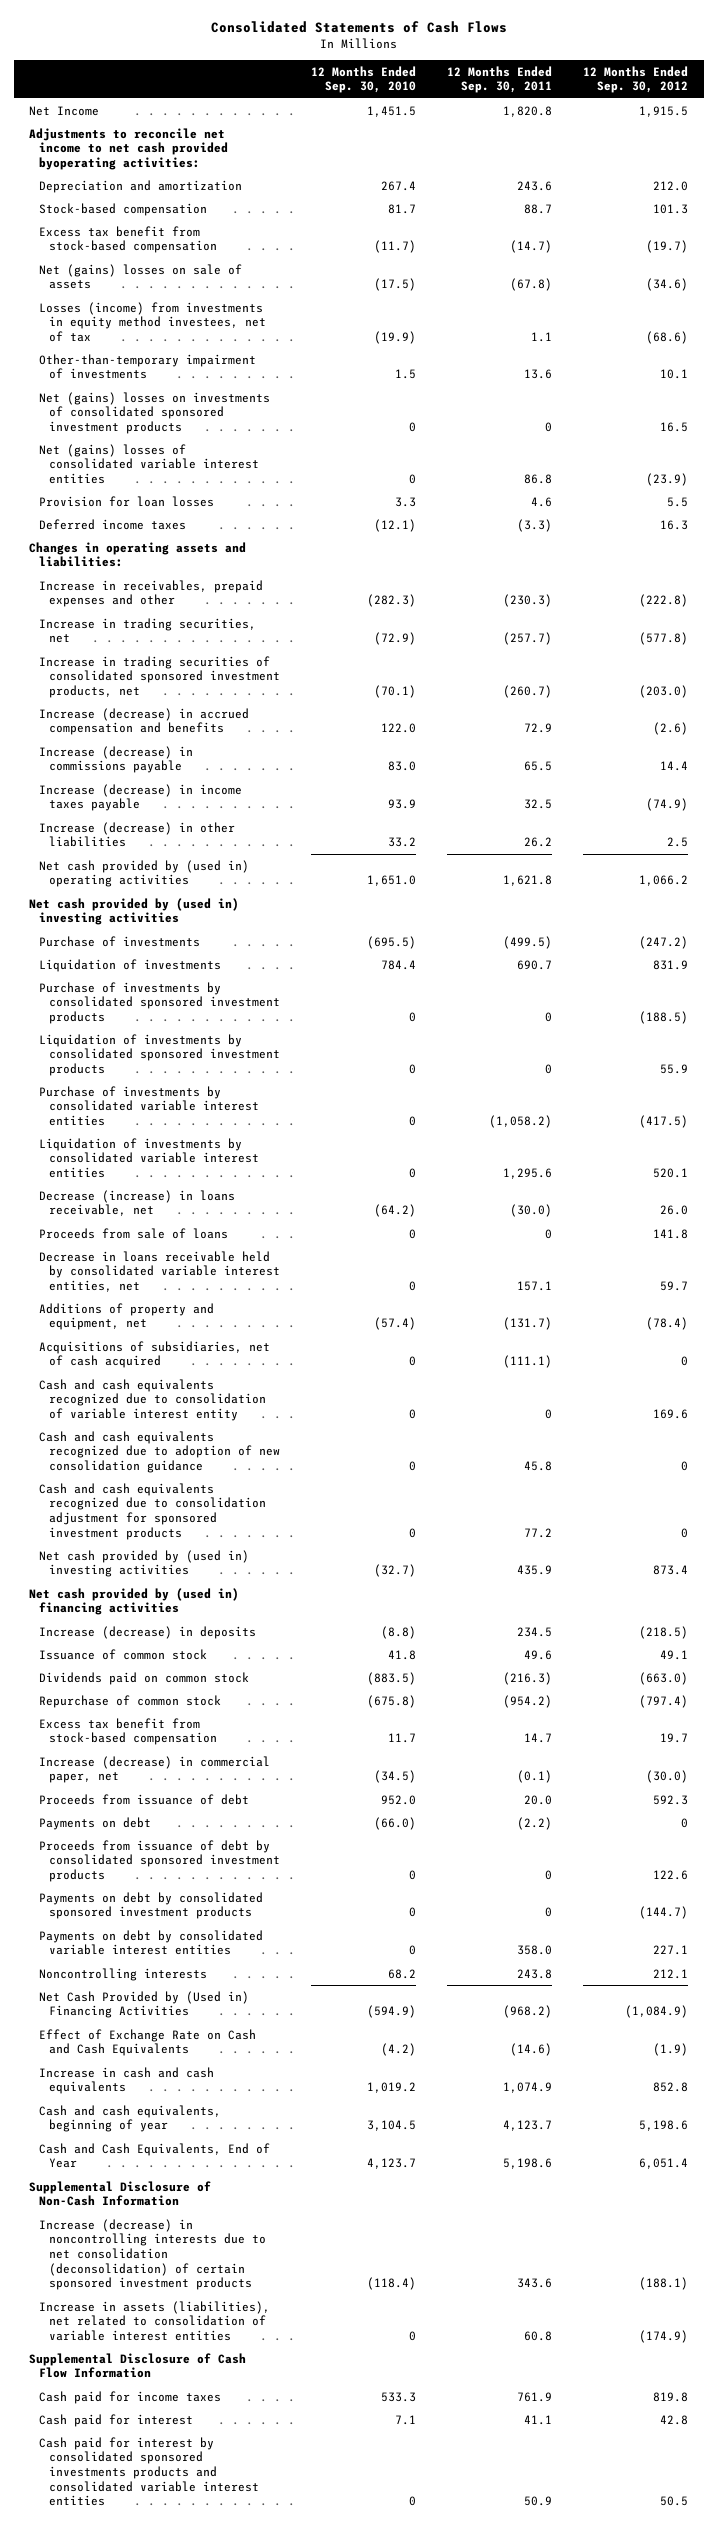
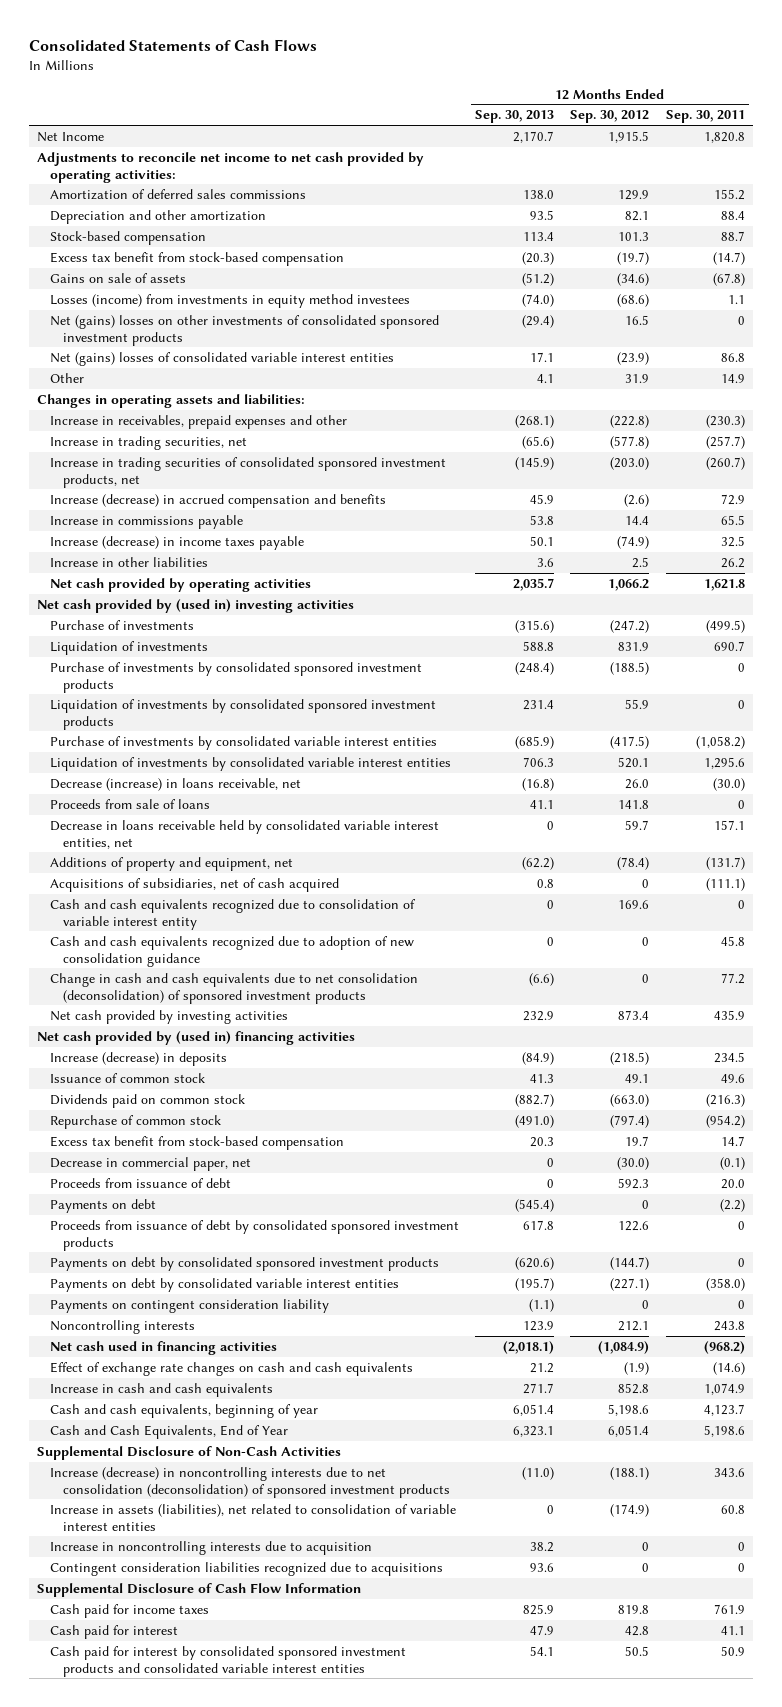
[310,65,416,94] 12 Months Ended Sep. 30, 2010 -> none
none -> [475,110,555,124] Sep. 30, 2013
[29,127,229,170] Adjustments to reconcile net income to net cash provided byoperating activities: -> [36,151,424,183] Adjustments to reconcile net income to net cash provided by operating activities:
none -> [49,188,306,200] Amortization of deferred sales commissions
[39,179,243,193] Depreciation and amortization -> [49,209,266,224] Depreciation and other amortization
[516,180,552,191] 243.6 -> [720,210,745,220] 88.4
[653,180,689,191] 212.0 -> [625,210,650,221] 82.1
[39,353,257,380] Other-than-temporary impairment of investments -> none
[39,263,243,290] Net (gains) losses on sale of assets -> [49,272,186,283] Gains on sale of assets
[39,301,266,342] Losses (income) from investments in equity method investees, net of tax -> [49,293,410,308] Losses (income) from investments in equity method investees
[39,391,271,434] Net (gains) losses on investments of consolidated sponsored investment products -> [49,314,439,346] Net (gains) losses on other investments of consolidated sponsored investment products
[39,495,215,507] Provision for loan losses -> none
[39,518,187,530] Deferred income taxes -> none
none -> [49,372,84,383] Other
[39,745,194,774] Increase (decrease) in commissions payable -> [49,514,243,529] Increase in commissions payable
[39,821,236,848] Increase (decrease) in other liabilities -> [49,556,208,567] Increase in other liabilities
[39,859,250,888] Net cash provided by (used in) operating activities -> [49,577,311,592] Net cash provided by operating activities
[39,1482,266,1540] Cash and cash equivalents recognized due to consolidation adjustment for sponsored investment products -> [49,972,418,1004] Change in cash and cash equivalents due to net consolidation (deconsolidation) of sponsored investment products
[39,1549,250,1578] Net cash provided by (used in) investing activities -> [49,1009,288,1024] Net cash provided by investing activities
[39,1755,271,1784] Increase (decrease) in commercial paper, net -> [49,1156,251,1171] Decrease in commercial paper, net
[516,1945,552,1956] 358.0 -> [705,1277,745,1291] (358.0)
[653,1945,689,1956] 227.1 -> [610,1277,650,1291] (227.1)
none -> [49,1298,329,1313] Payments on contingent consideration liability
[39,1990,250,2019] Net Cash Provided by (Used in) Financing Activities -> [49,1340,277,1355] Net cash used in financing activities
[39,2028,257,2057] Effect of Exchange Rate on Cash and Cash Equivalents -> [49,1361,413,1376] Effect of exchange rate changes on cash and cash equivalents
[29,2180,212,2207] Supplemental Disclosure of Non-Cash Information -> [36,1445,341,1460] Supplemental Disclosure of Non-Cash Activities
[39,2218,266,2291] Increase (decrease) in noncontrolling interests due to net consolidation (deconsolidation) of certain sponsored investment products -> [49,1466,450,1498] Increase (decrease) in noncontrolling interests due to net consolidation (deconsolidation) of sponsored investment products
none -> [49,1540,372,1555] Increase in noncontrolling interests due to acquisition
none -> [49,1561,443,1576] Contingent consideration liabilities recognized due to acquisitions
[39,2436,259,2507] Cash paid for interest by consolidated sponsored investments products and consolidated variable interest entities -> [49,1645,406,1677] Cash paid for interest by consolidated sponsored investment products and consolidated variable interest entities

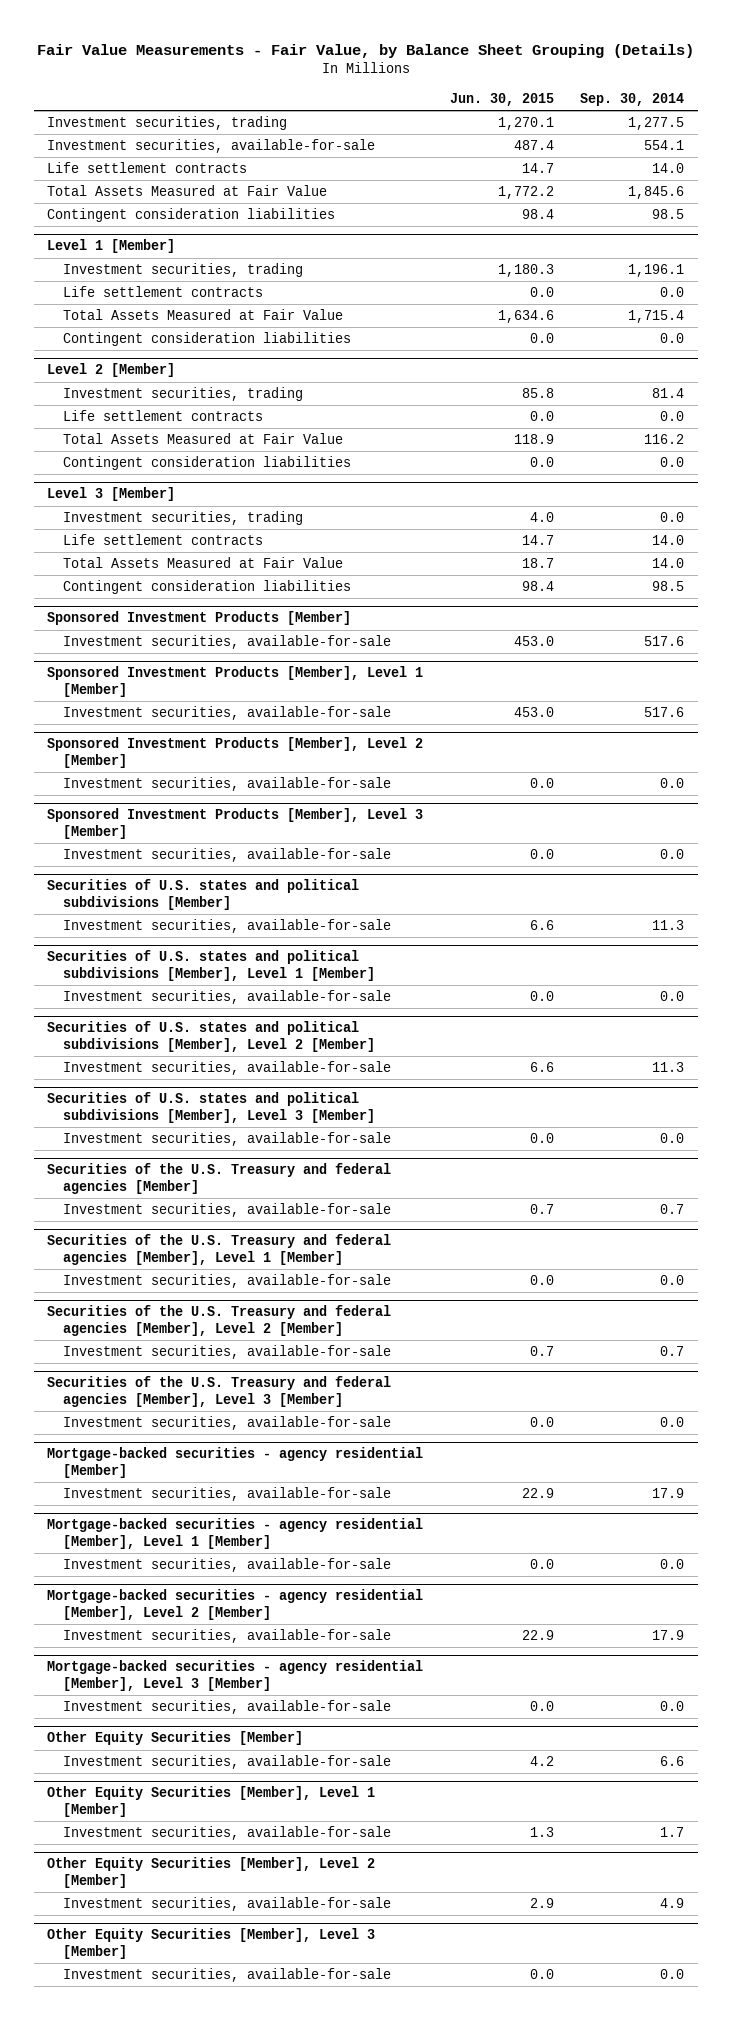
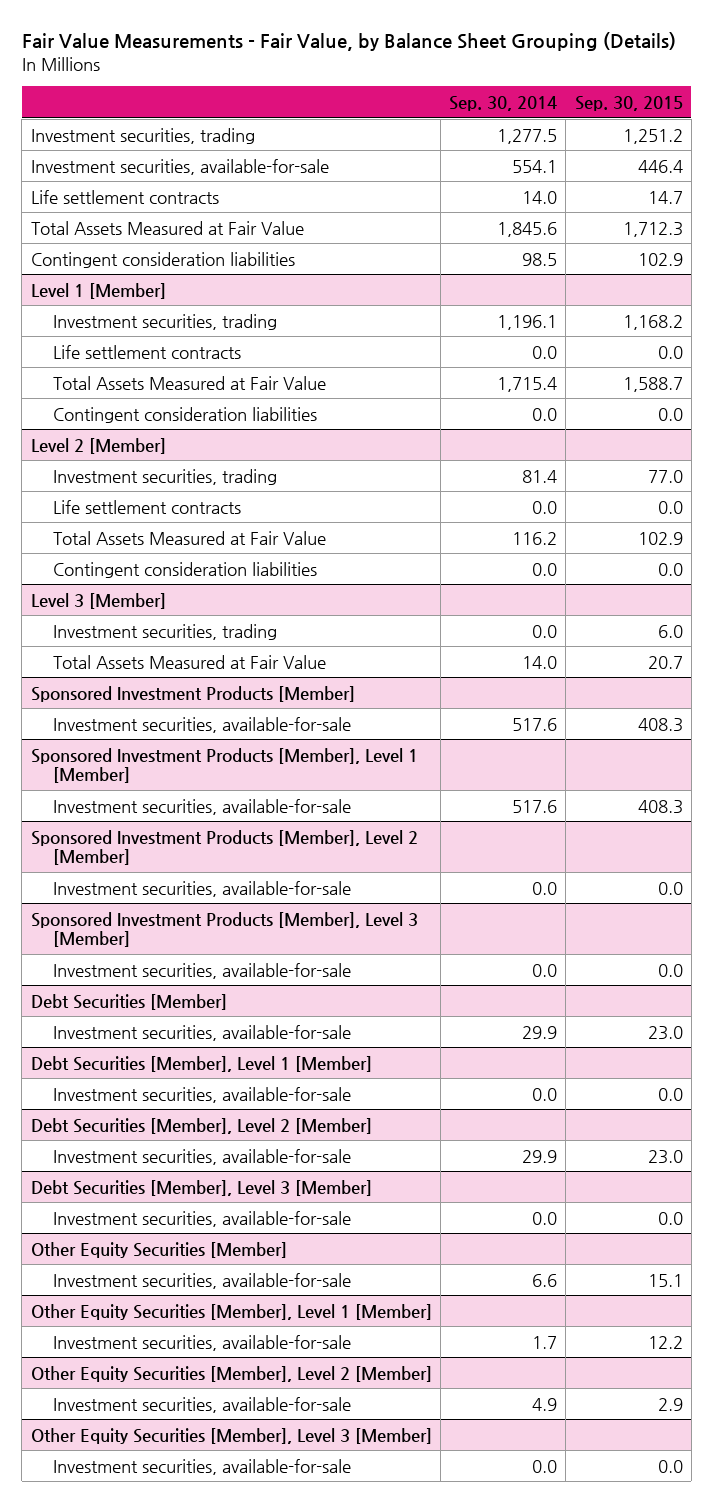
[449,93,554,107] Jun. 30, 2015 -> none
none -> [574,95,683,111] Sep. 30, 2015
[63,534,264,546] Life settlement contracts -> none
[63,580,352,595] Contingent consideration liabilities -> none
[46,879,359,911] Securities of U.S. states and political subdivisions [Member] -> none
[46,950,376,982] Securities of U.S. states and political subdivisions [Member], Level 1 [Member] -> none
[63,990,392,1005] Investment securities, available-for-sale -> none
[46,1021,376,1053] Securities of U.S. states and political subdivisions [Member], Level 2 [Member] -> none
[63,1061,392,1076] Investment securities, available-for-sale -> none
[46,1092,376,1124] Securities of U.S. states and political subdivisions [Member], Level 3 [Member] -> none
[63,1132,392,1147] Investment securities, available-for-sale -> none
[46,1163,391,1195] Securities of the U.S. Treasury and federal agencies [Member] -> none
[63,1203,392,1218] Investment securities, available-for-sale -> none
[46,1234,391,1266] Securities of the U.S. Treasury and federal agencies [Member], Level 1 [Member] -> none
[63,1274,392,1289] Investment securities, available-for-sale -> none
[46,1305,391,1337] Securities of the U.S. Treasury and federal agencies [Member], Level 2 [Member] -> none
[63,1345,392,1360] Investment securities, available-for-sale -> none
[46,1376,391,1408] Securities of the U.S. Treasury and federal agencies [Member], Level 3 [Member] -> none
[63,1416,392,1431] Investment securities, available-for-sale -> none
[46,1447,423,1479] Mortgage-backed securities - agency residential [Member] -> none
[63,1487,392,1502] Investment securities, available-for-sale -> none
[46,1518,423,1550] Mortgage-backed securities - agency residential [Member], Level 1 [Member] -> none
none -> [30,993,227,1010] Debt Securities [Member]
[652,920,685,931] 11.3 -> [522,1025,558,1039] 29.9
none -> [30,1055,372,1072] Debt Securities [Member], Level 1 [Member]
[46,1589,423,1621] Mortgage-backed securities - agency residential [Member], Level 2 [Member] -> none
[46,1660,423,1692] Mortgage-backed securities - agency residential [Member], Level 3 [Member] -> none
none -> [30,1117,372,1134] Debt Securities [Member], Level 2 [Member]
[652,1630,685,1641] 17.9 -> [522,1149,558,1163] 29.9
none -> [30,1179,372,1196] Debt Securities [Member], Level 3 [Member]

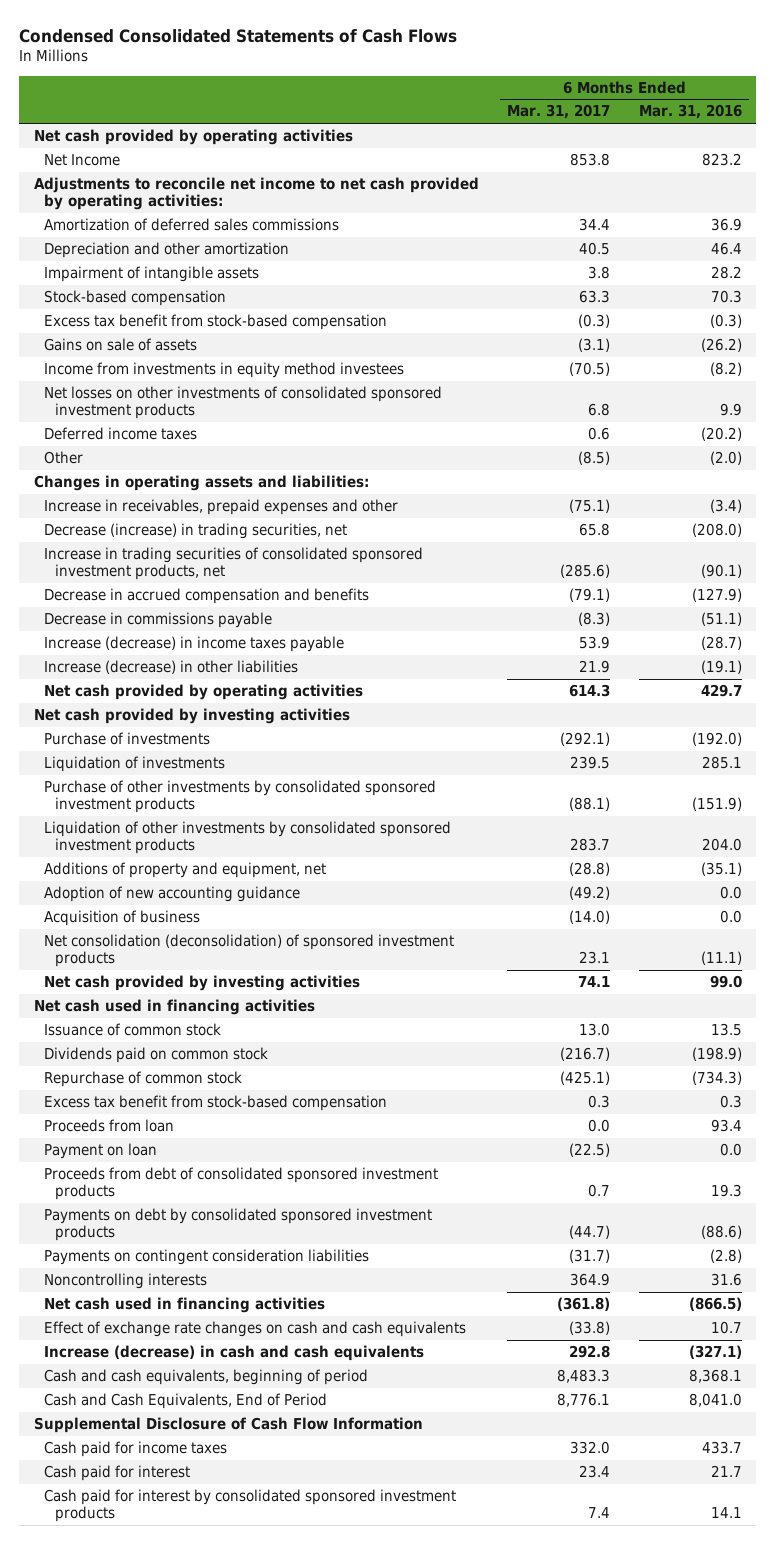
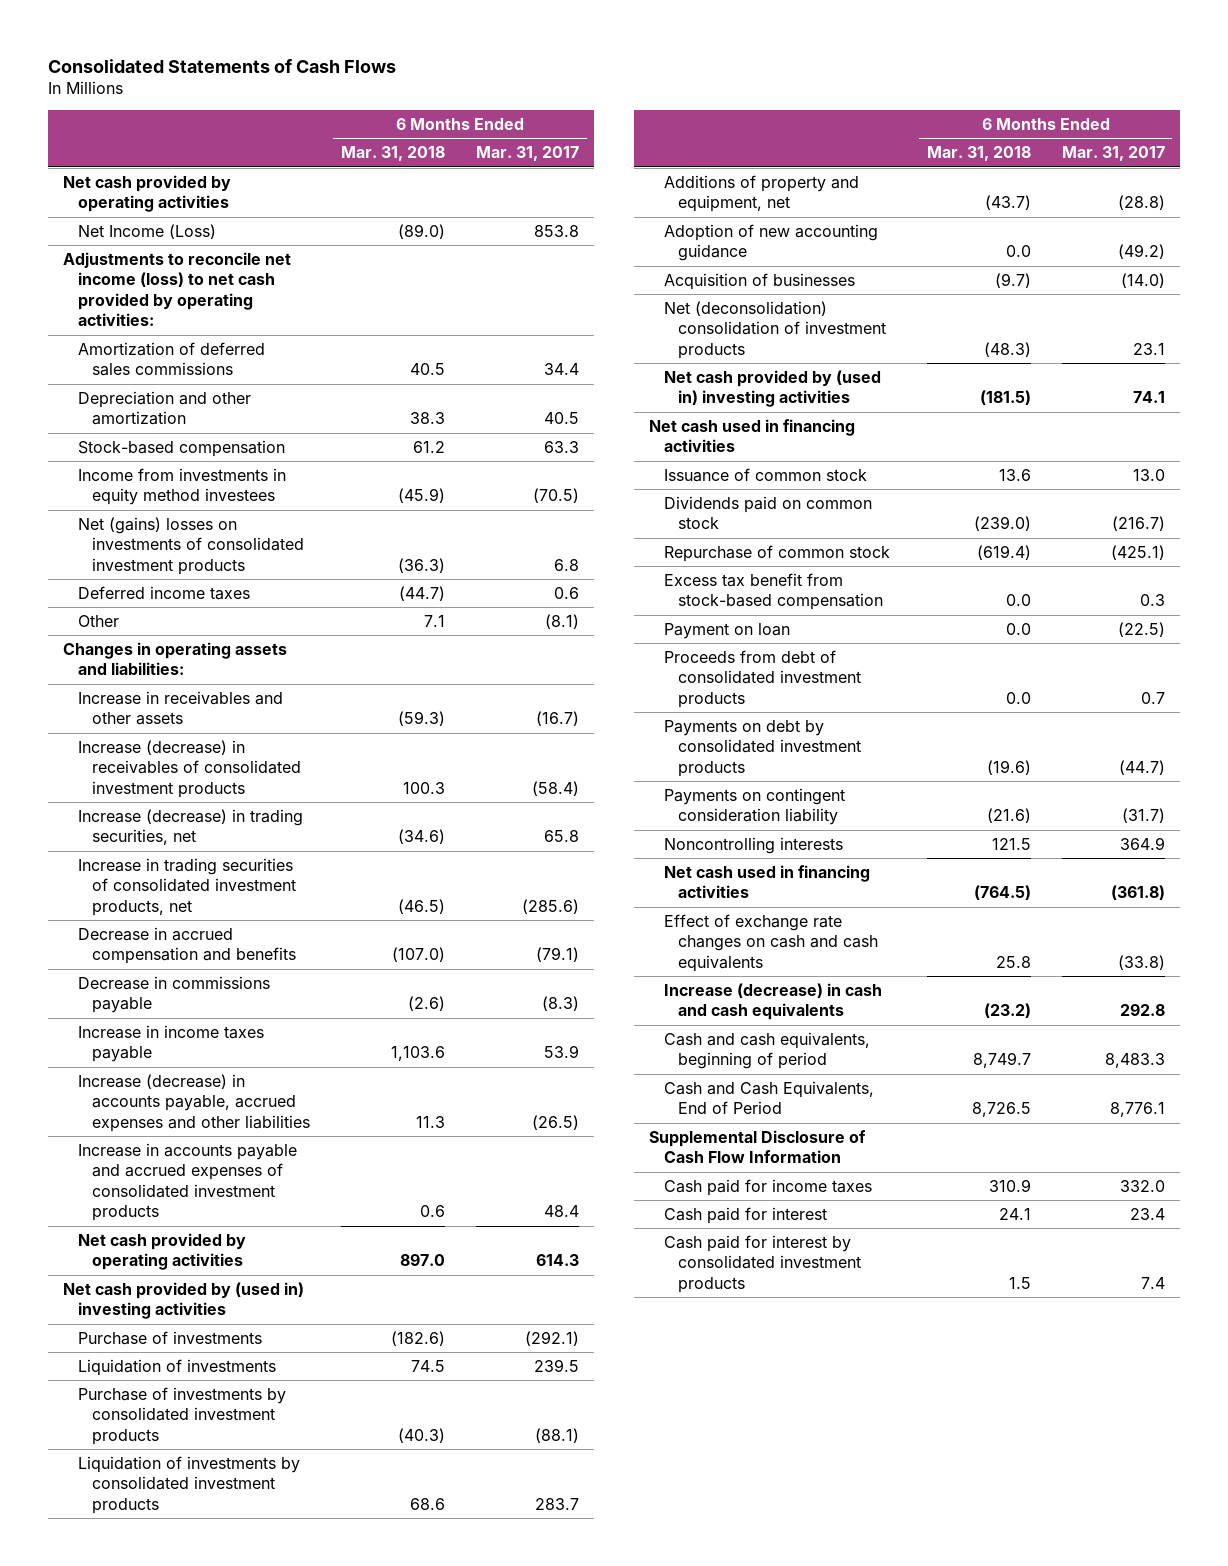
[19,28,458,43] Condensed Consolidated Statements of Cash Flows -> [47,58,396,73] Consolidated Statements of Cash Flows
[638,104,742,120] Mar. 31, 2016 -> none
none -> [340,146,445,162] Mar. 31, 2018
[44,154,121,167] Net Income -> [77,223,216,239] Net Income (Loss)
[33,177,479,211] Adjustments to reconcile net income to net cash provided by operating activities: -> [63,251,292,327] Adjustments to reconcile net income (loss) to net cash provided by operating activities:
[44,266,260,283] Impairment of intangible assets -> none
[44,314,388,331] Excess tax benefit from stock-based compensation -> none
[44,338,198,352] Gains on sale of assets -> none
[44,386,443,420] Net losses on other investments of consolidated sponsored investment products -> [77,516,305,575] Net (gains) losses on investments of consolidated investment products
[578,451,611,466] (8.5) -> [544,613,579,629] (8.1)
[44,499,399,516] Increase in receivables, prepaid expenses and other -> [77,690,283,726] Increase in receivables and other assets
[569,499,611,514] (75.1) -> [535,711,579,727] (16.7)
none -> [77,739,302,798] Increase (decrease) in receivables of consolidated investment products
[44,523,348,540] Decrease (increase) in trading securities, net -> [77,808,303,846] Increase (decrease) in trading securities, net
[44,547,424,581] Increase in trading securities of consolidated sponsored investment products, net -> [77,857,297,916] Increase in trading securities of consolidated investment products, net
[44,636,345,653] Increase (decrease) in income taxes payable -> [77,1024,264,1063] Increase in income taxes payable
[44,660,299,675] Increase (decrease) in other liabilities -> [77,1073,311,1132] Increase (decrease) in accounts payable, accrued expenses and other liabilities
[579,660,611,674] 21.9 -> [531,1114,579,1130] (26.5)
none -> [77,1142,297,1222] Increase in accounts payable and accrued expenses of consolidated investment products
[33,708,350,725] Net cash provided by investing activities -> [63,1281,305,1320] Net cash provided by (used in) investing activities
[44,780,437,814] Purchase of other investments by consolidated sponsored investment products -> [77,1386,286,1445] Purchase of investments by consolidated investment products
[44,821,452,855] Liquidation of other investments by consolidated sponsored investment products -> [77,1455,300,1514] Liquidation of investments by consolidated investment products
[44,910,201,927] Acquisition of business -> [663,272,855,290] Acquisition of businesses
[44,934,455,968] Net consolidation (deconsolidation) of sponsored investment products -> [663,300,886,359] Net (deconsolidation) consolidation of investment products
[44,975,361,992] Net cash provided by investing activities -> [663,369,881,408] Net cash provided by (used in) investing activities
[44,1119,175,1133] Proceeds from loan -> none
[44,1167,439,1201] Proceeds from debt of consolidated sponsored investment products -> [663,649,861,708] Proceeds from debt of consolidated investment products
[44,1208,433,1242] Payments on debt by consolidated sponsored investment products -> [663,719,861,777] Payments on debt by consolidated investment products
[44,1249,370,1266] Payments on contingent consideration liabilities -> [663,787,845,826] Payments on contingent consideration liability
[44,1489,457,1523] Cash paid for interest by consolidated sponsored investment products -> [663,1234,861,1293] Cash paid for interest by consolidated investment products

